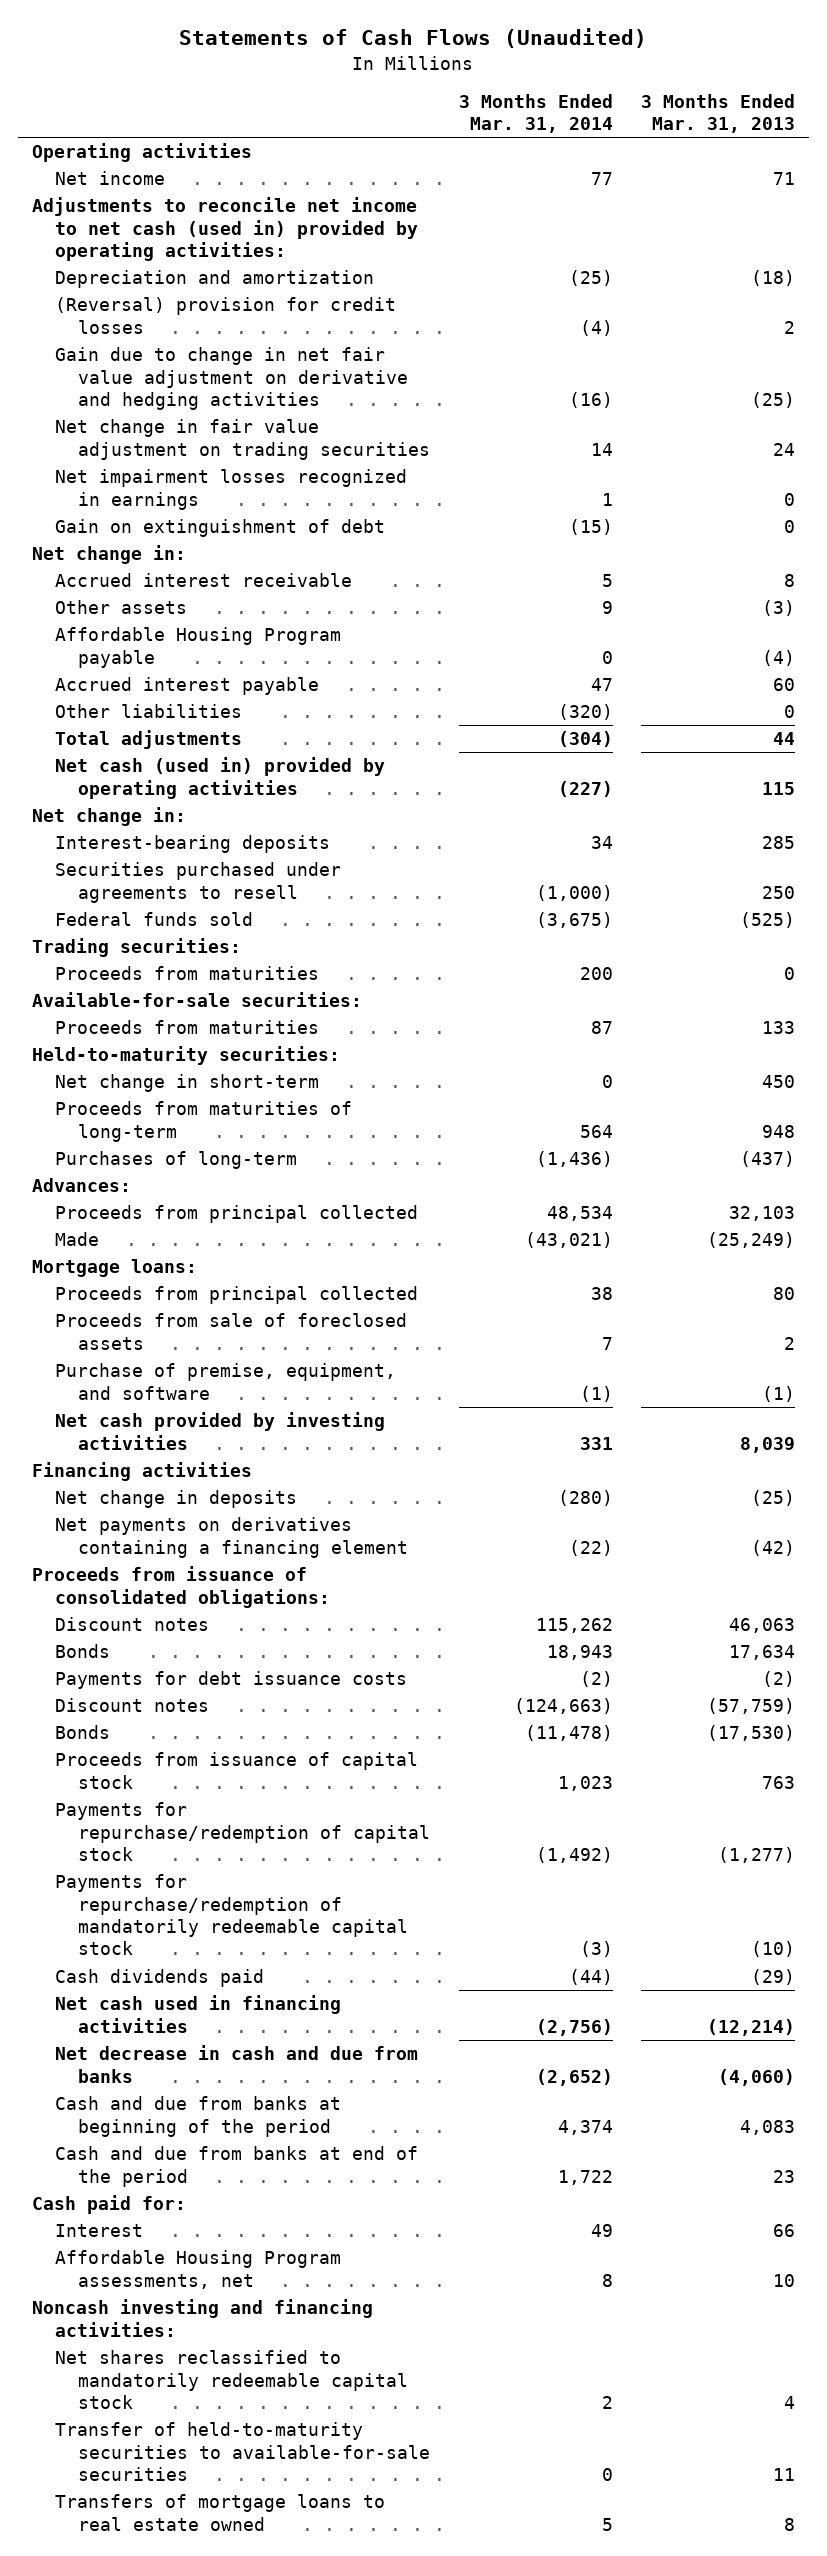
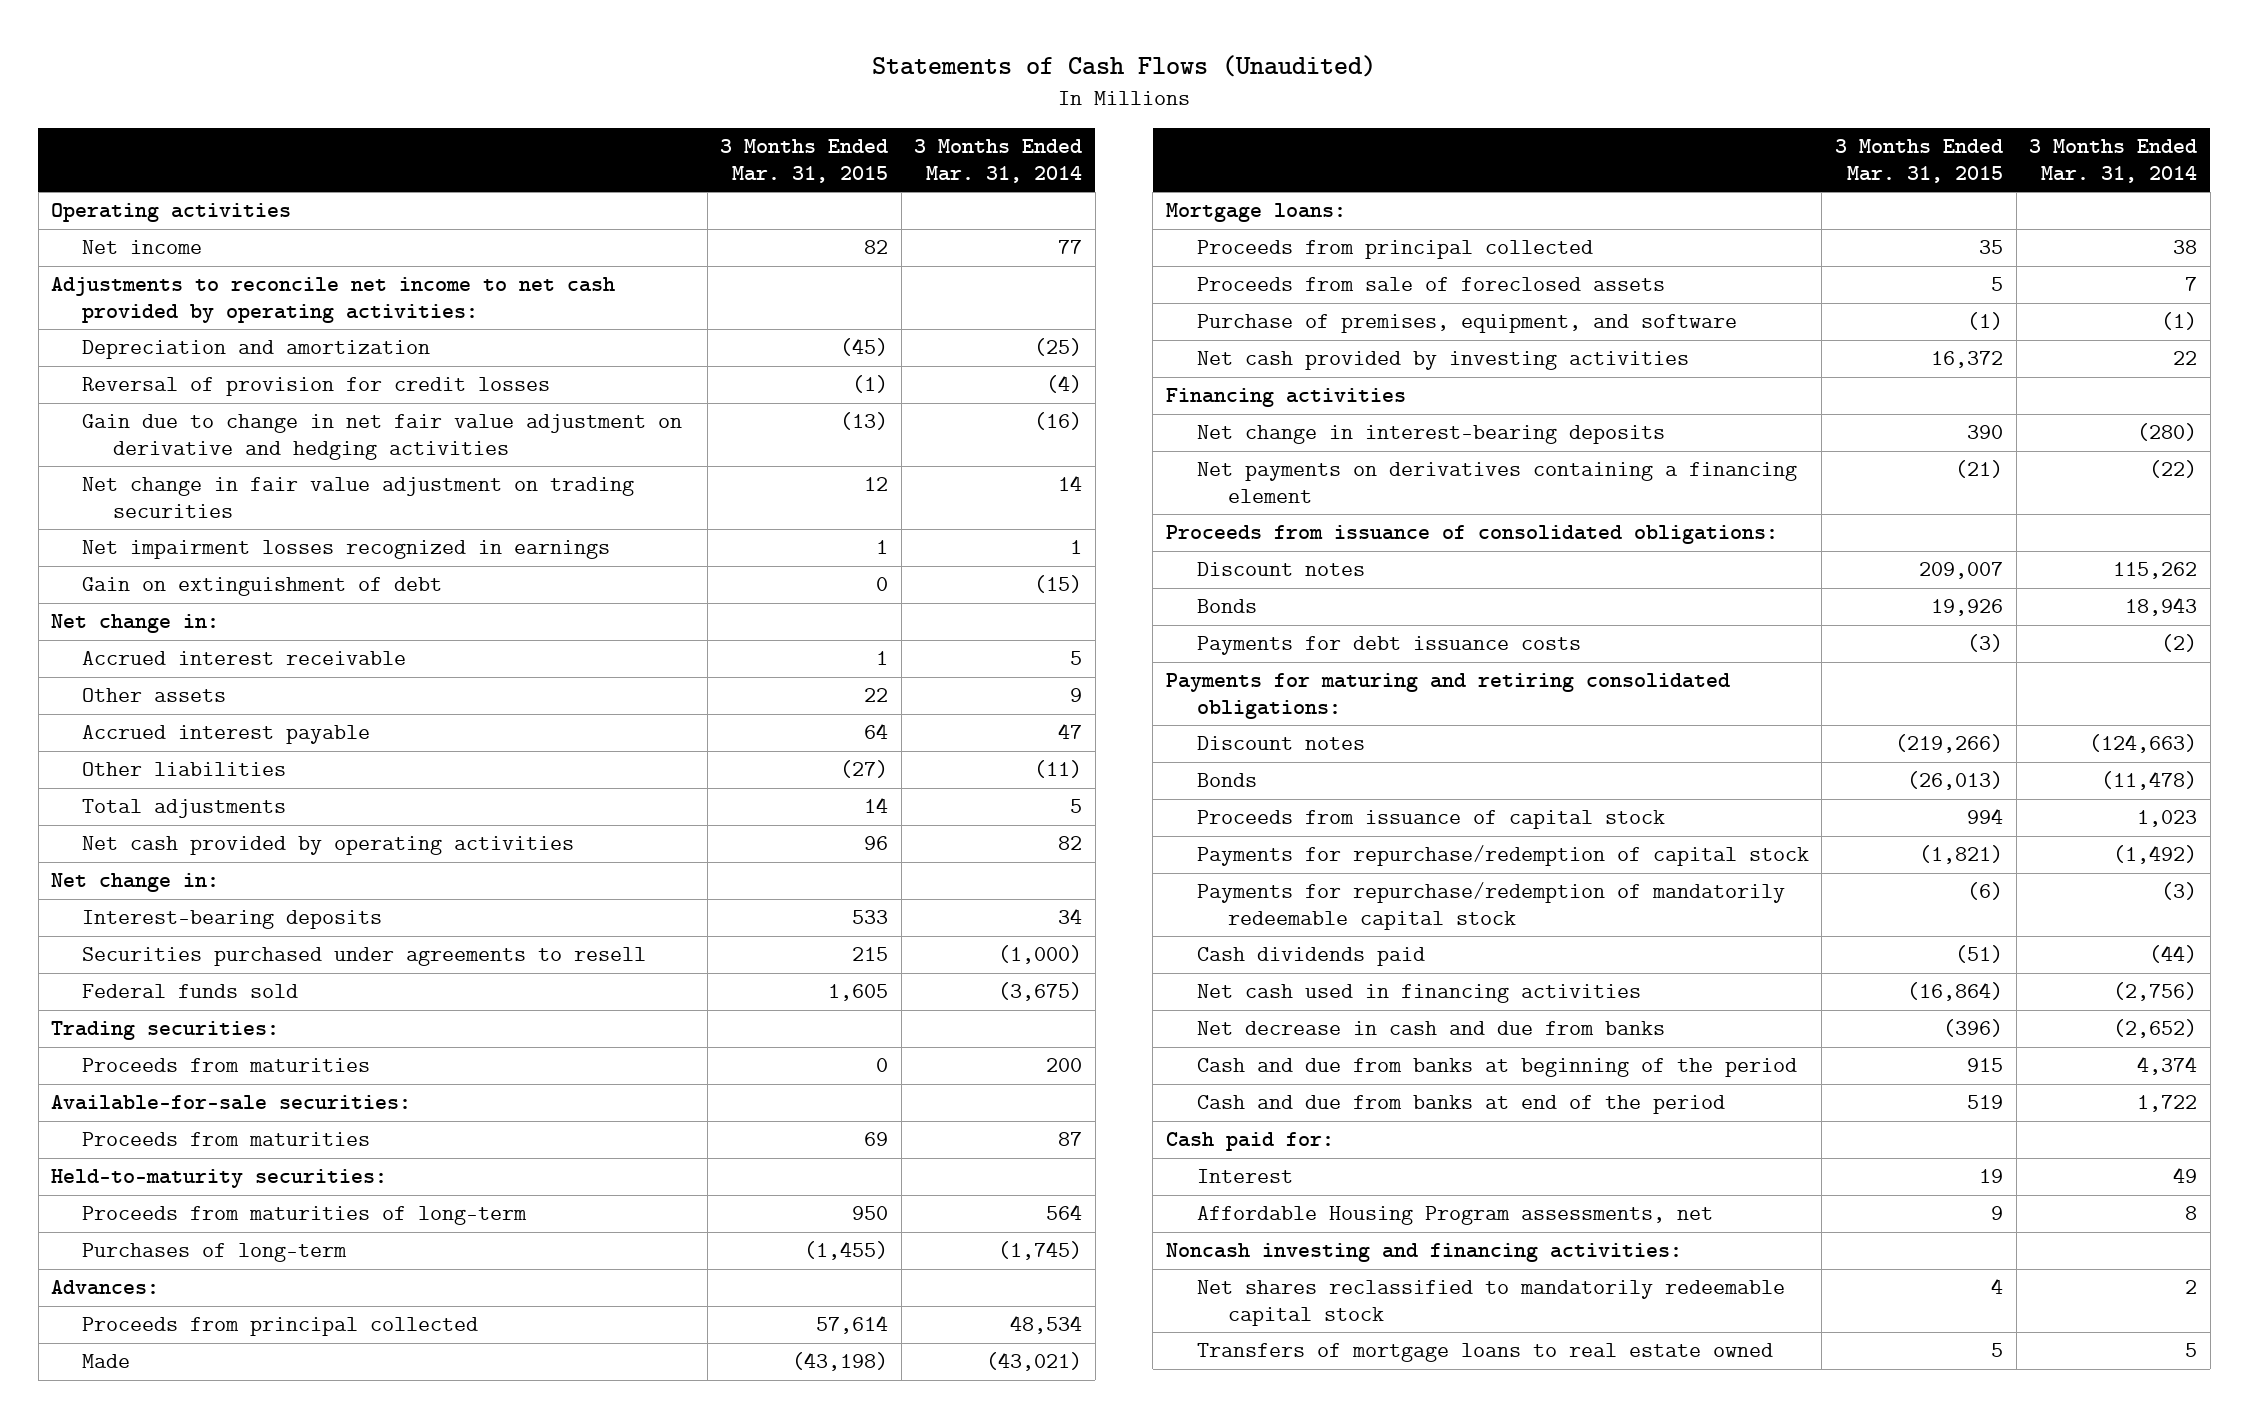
[640,93,795,134] 3 Months Ended Mar. 31, 2013 -> none
none -> [720,139,889,184] 3 Months Ended Mar. 31, 2015
[31,197,419,261] Adjustments to reconcile net income to net cash (used in) provided by operating activities: -> [51,277,616,324] Adjustments to reconcile net income to net cash provided by operating activities:
[55,297,397,334] (Reversal) provision for credit losses -> [81,377,550,397] Reversal of provision for credit losses
[55,627,342,668] Affordable Housing Program payable -> none
[557,704,613,721] (320) -> [1034,760,1083,779] (11)
[557,731,613,748] (304) -> [1070,799,1083,814] 5
[55,757,386,799] Net cash (used in) provided by operating activities -> [81,836,574,856] Net cash provided by operating activities
[557,780,613,797] (227) -> [1058,836,1083,851] 82
[55,1074,320,1093] Net change in short-term -> none
[535,1151,613,1168] (1,436) -> [998,1241,1083,1261] (1,745)
[55,1363,397,1400] Purchase of premise, equipment, and software -> [1196,314,1737,334] Purchase of premises, equipment, and software
[579,1436,613,1450] 331 -> [2173,351,2198,366] 22
[55,1490,298,1509] Net change in deposits -> [1196,425,1665,445] Net change in interest-bearing deposits
none -> [1166,673,1731,720] Payments for maturing and retiring consolidated obligations:
[55,2422,431,2481] Transfer of held-to-maturity securities to available-for-sale securities -> none

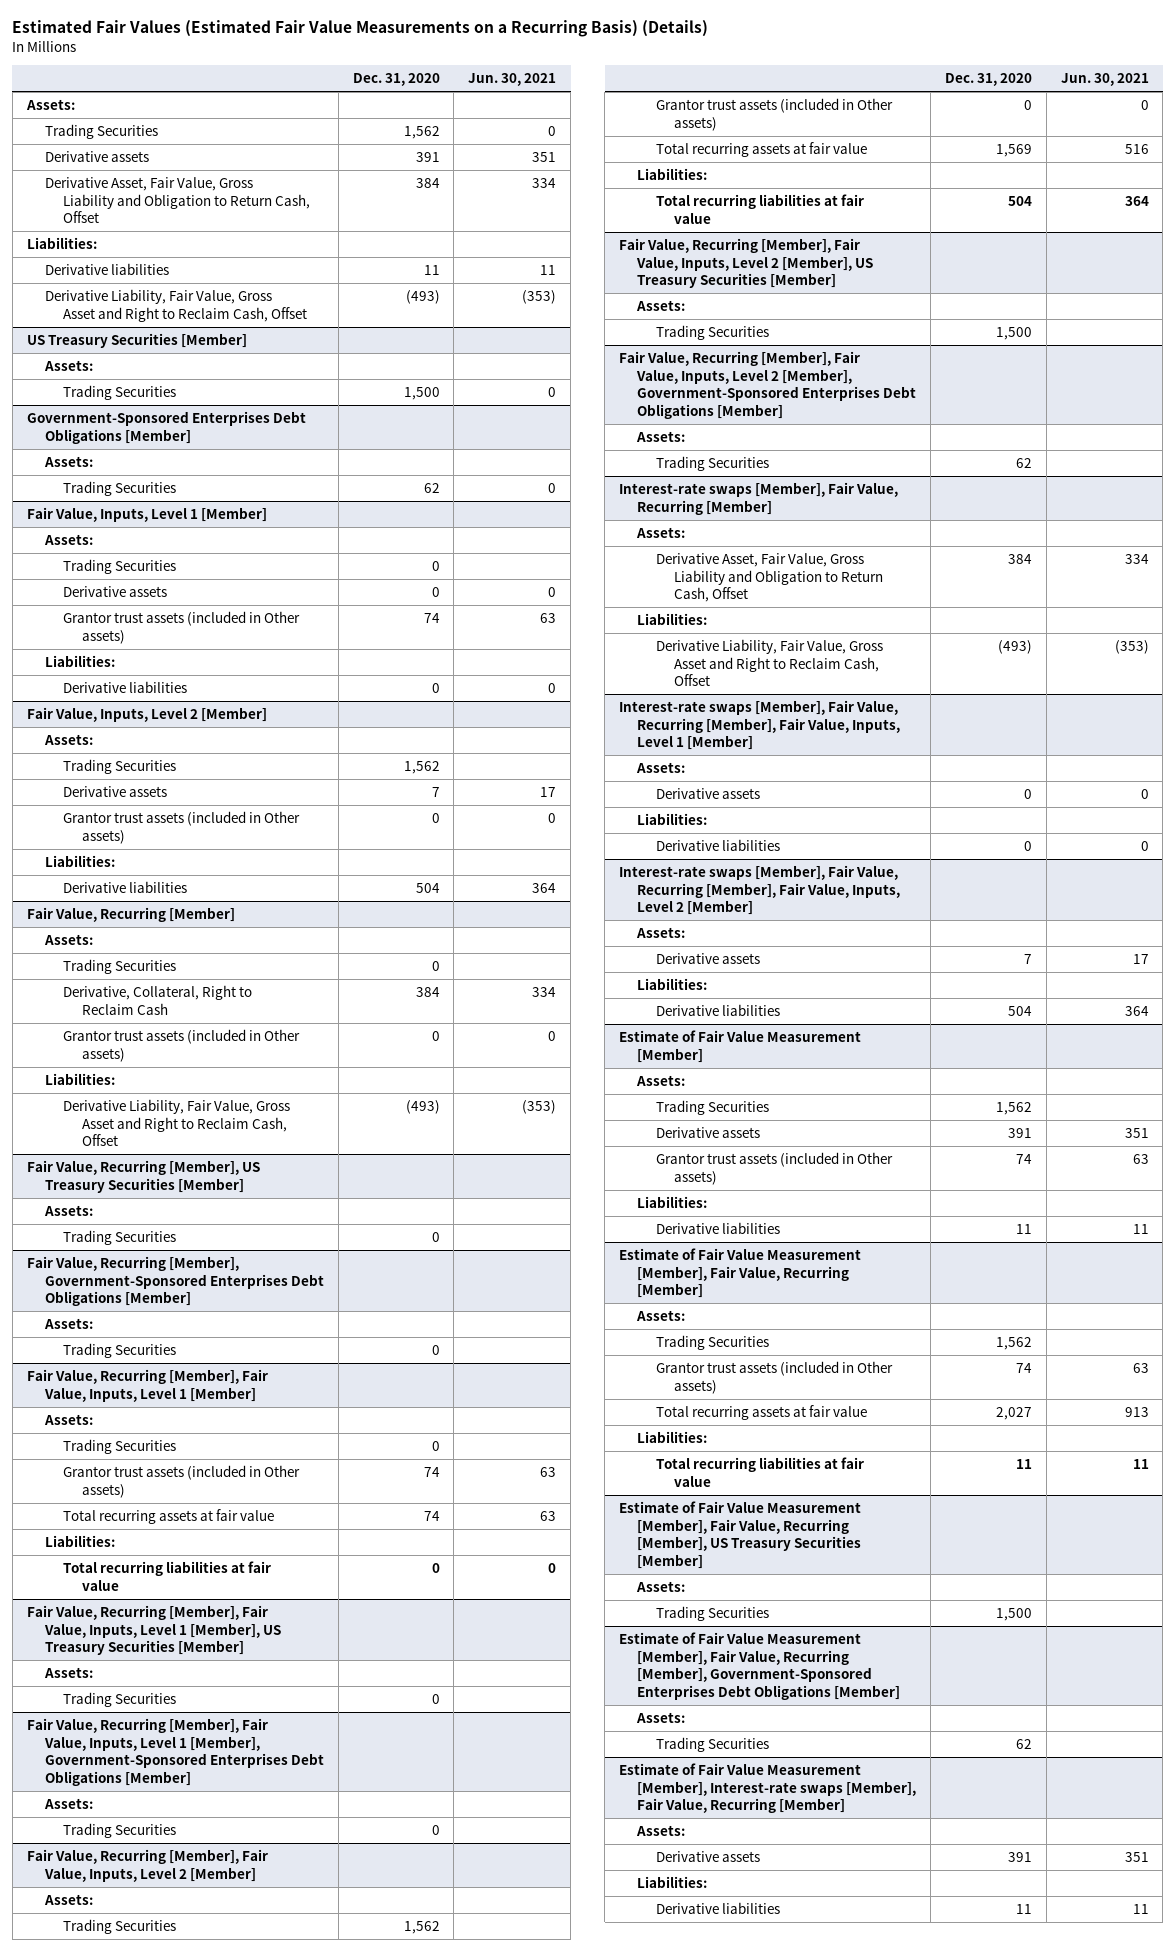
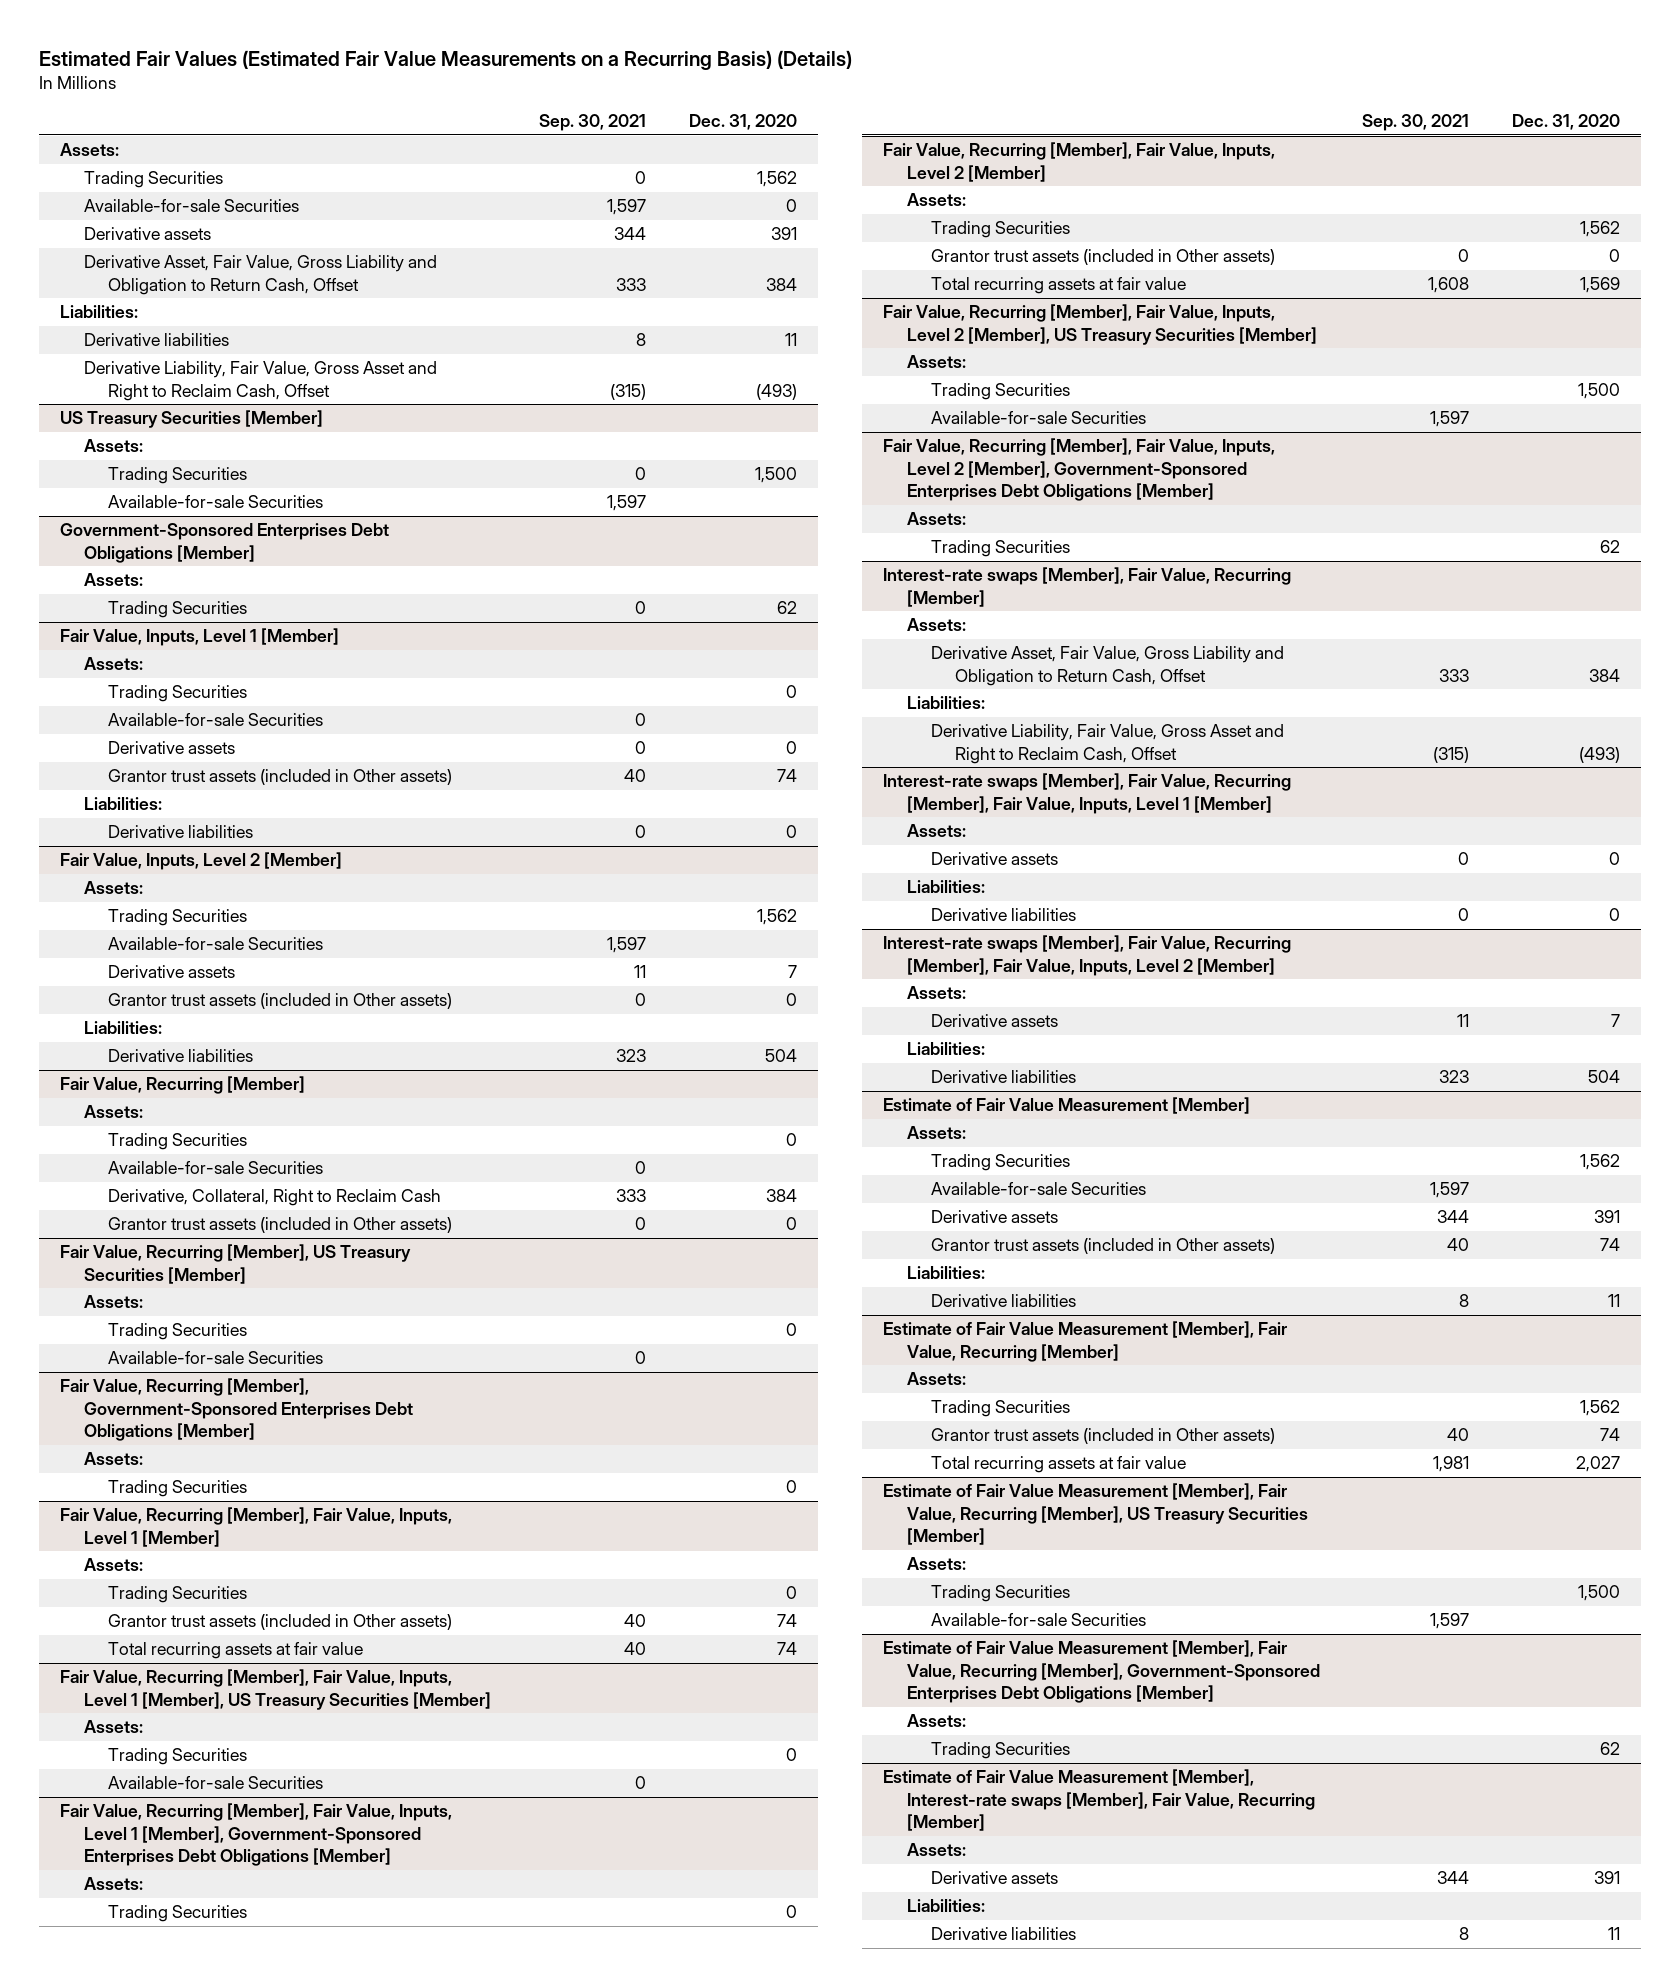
[468,73,557,87] Jun. 30, 2021 -> none
none -> [539,114,647,132] Sep. 30, 2021
none -> [84,199,300,213] Available-for-sale Securities
none -> [108,495,324,509] Available-for-sale Securities
none -> [108,713,324,727] Available-for-sale Securities
none -> [108,937,324,951] Available-for-sale Securities
none -> [108,1161,324,1175] Available-for-sale Securities
[44,1072,115,1085] Liabilities: -> none
[63,1098,291,1147] Derivative Liability, Fair Value, Gross Asset and Right to Reclaim Cash, Offset -> none
none -> [108,1351,324,1365] Available-for-sale Securities
[44,1534,115,1547] Liabilities: -> none
[63,1560,272,1591] Total recurring liabilities at fair value -> none
none -> [108,1776,324,1790] Available-for-sale Securities
[637,167,708,180] Liabilities: -> none
[655,193,864,224] Total recurring liabilities at fair value -> none
none -> [931,411,1147,425] Available-for-sale Securities
none -> [931,1182,1147,1196] Available-for-sale Securities
[637,1430,708,1443] Liabilities: -> none
[655,1456,864,1487] Total recurring liabilities at fair value -> none
none -> [931,1613,1147,1627] Available-for-sale Securities

